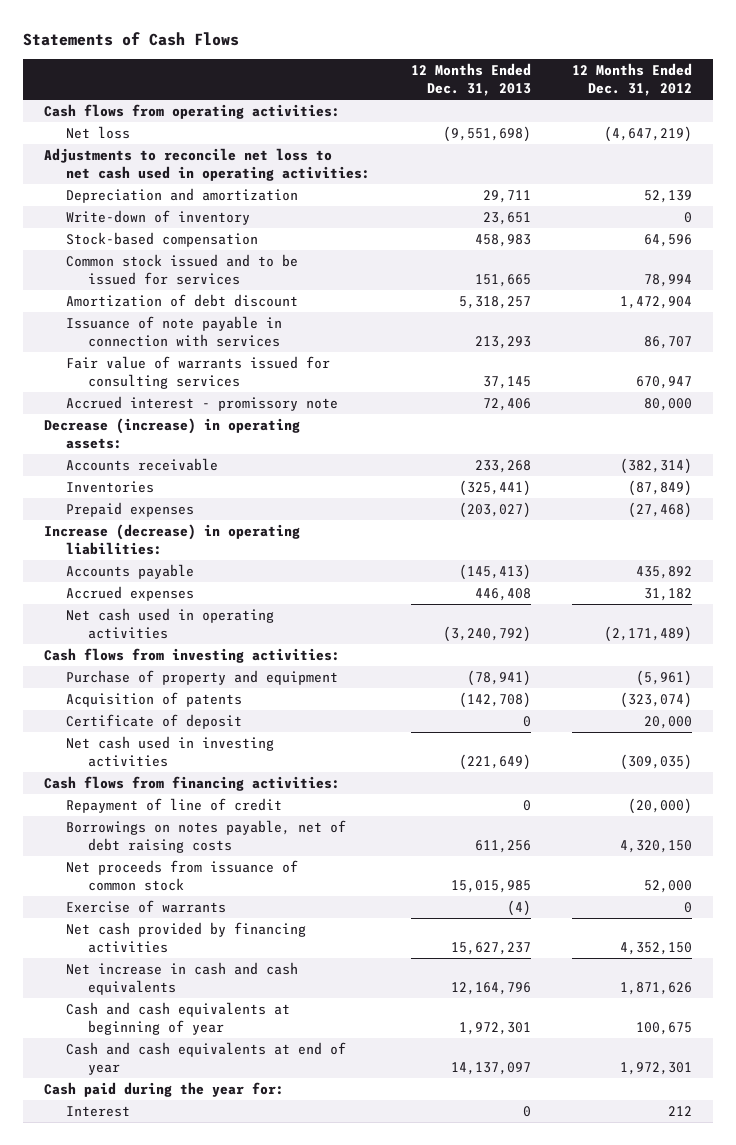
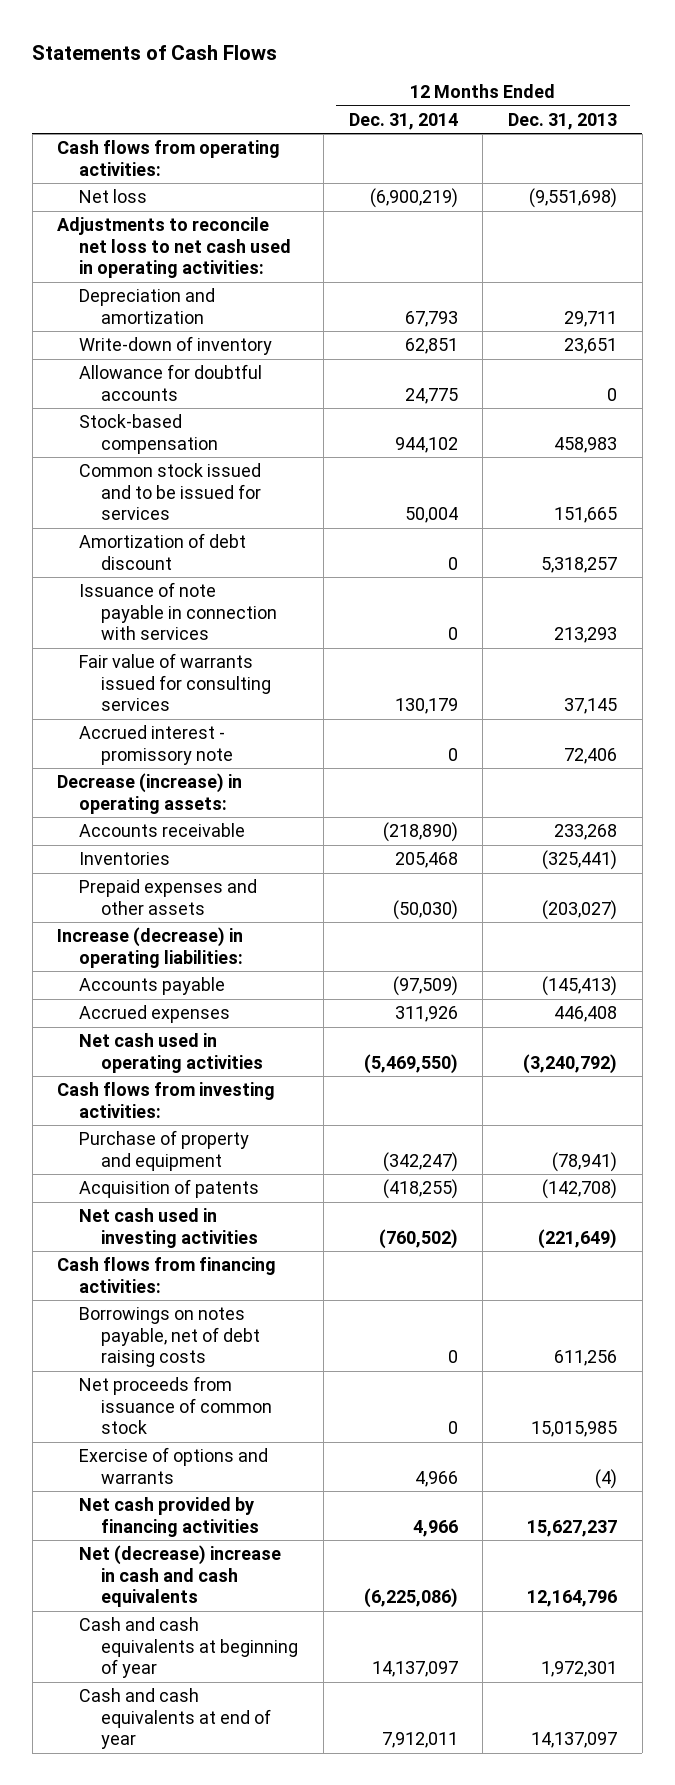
[572,63,693,96] 12 Months Ended Dec. 31, 2012 -> none
none -> [348,112,458,130] Dec. 31, 2014
none -> [79,364,263,401] Allowance for doubtful accounts
[65,502,194,518] Prepaid expenses -> [79,879,258,915] Prepaid expenses and other assets
[65,714,242,730] Certificate of deposit -> none
[65,798,282,814] Repayment of line of credit -> none
[65,900,226,914] Exercise of warrants -> [79,1447,269,1484] Exercise of options and warrants
[65,962,298,995] Net increase in cash and cash equivalents -> [79,1545,282,1608] Net (decrease) increase in cash and cash equivalents
[43,1082,284,1098] Cash paid during the year for: -> none
[65,1106,130,1118] Interest -> none

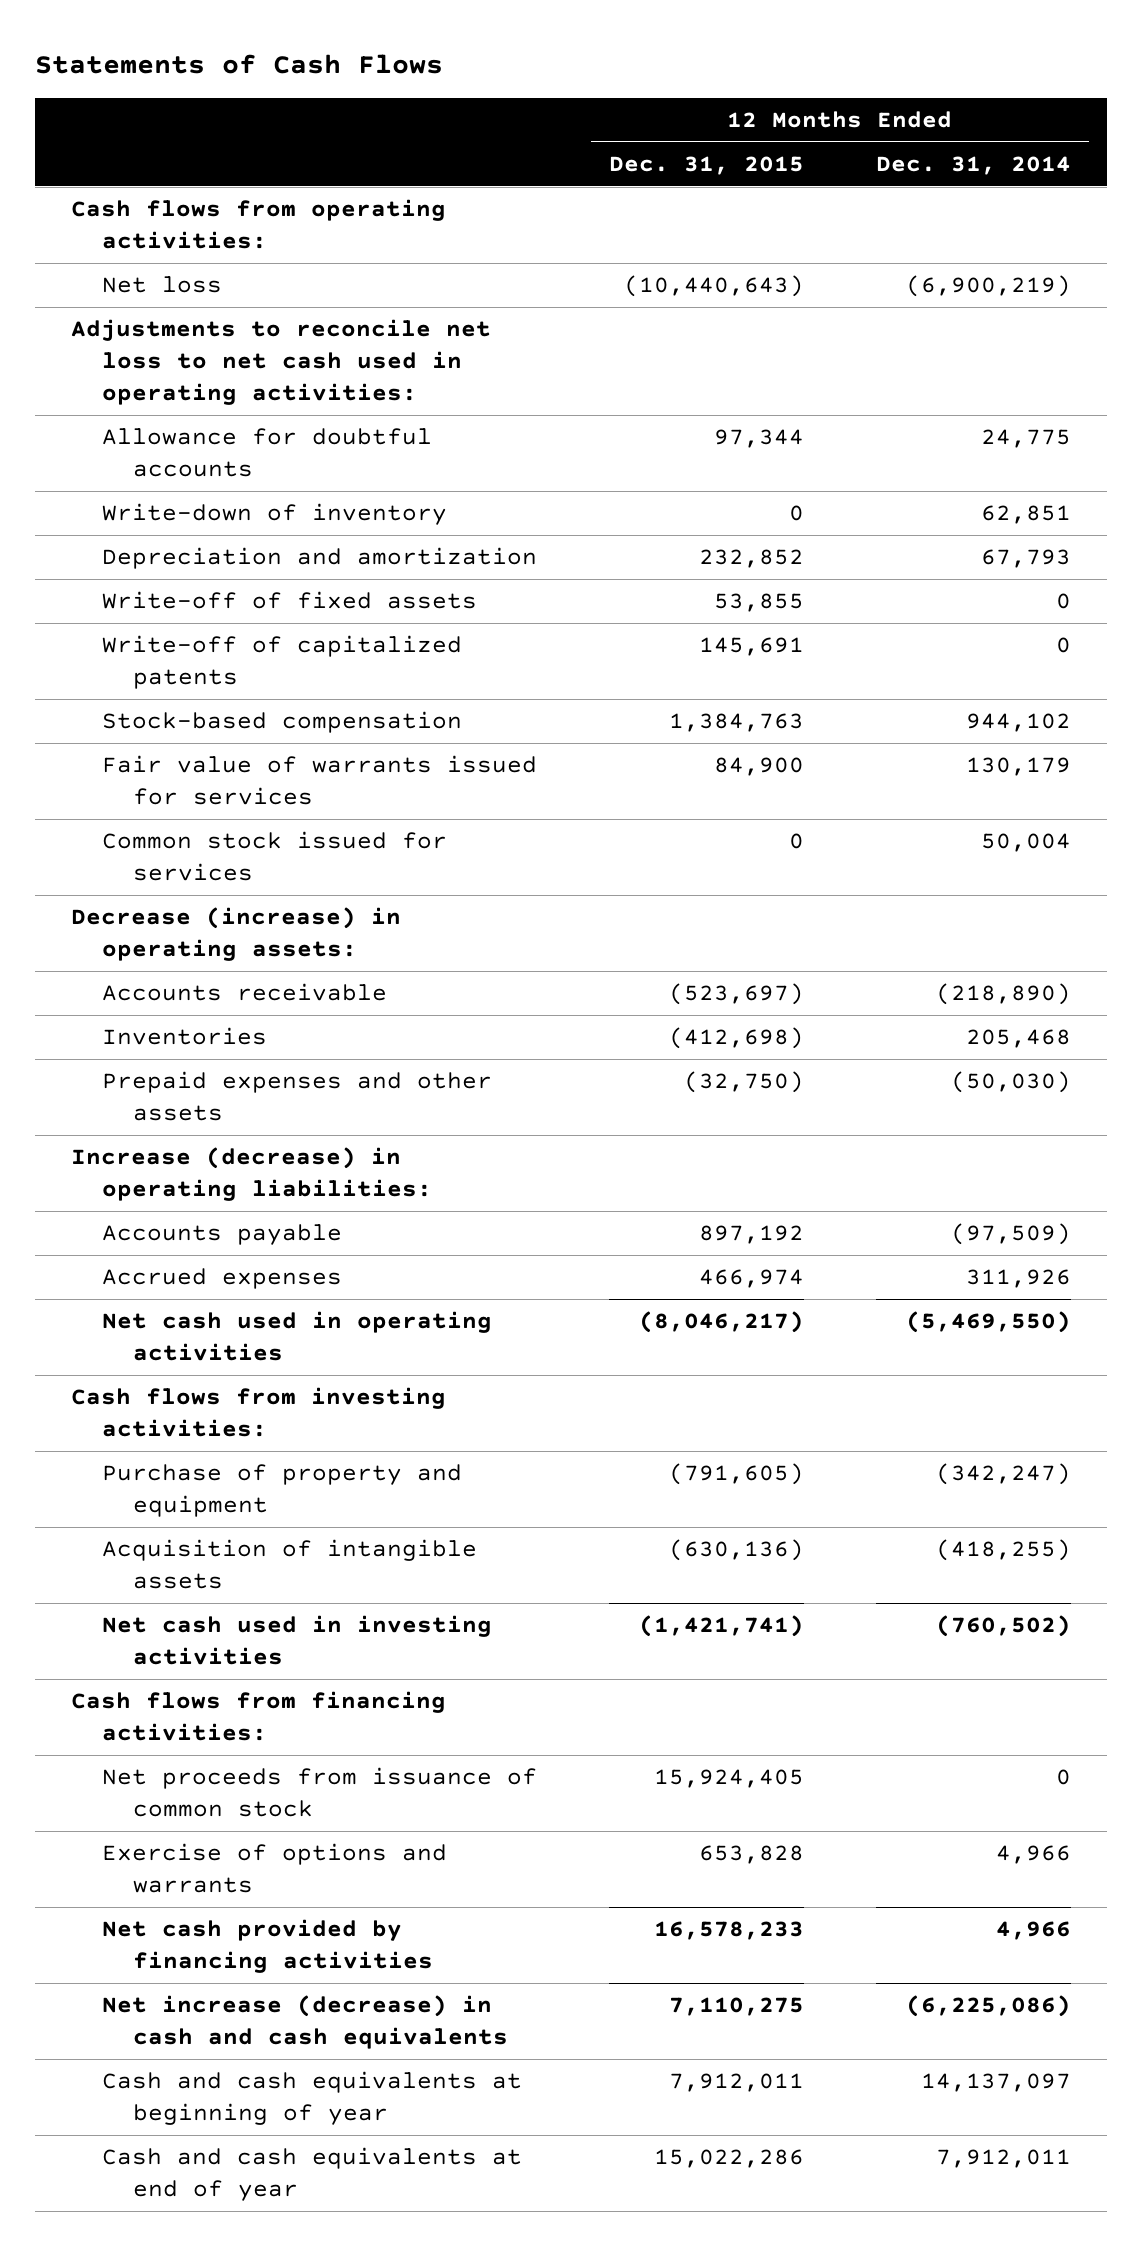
[508,112,618,130] Dec. 31, 2013 -> none
none -> [609,155,805,175] Dec. 31, 2015
[79,336,273,356] Write-down of inventory -> [102,503,448,526] Write-down of inventory
[79,288,216,324] Depreciation and amortization -> [102,547,538,570] Depreciation and amortization
none -> [102,591,478,610] Write-off of fixed assets
none -> [102,635,463,690] Write-off of capitalized patents
[79,463,262,521] Common stock issued and to be issued for services -> none
[79,533,247,570] Amortization of debt discount -> none
[79,582,277,641] Issuance of note payable in connection with services -> none
[79,725,233,765] Accrued interest - promissory note -> none
none -> [102,755,538,806] Fair value of warrants issued for services
[79,653,271,712] Fair value of warrants issued for consulting services -> [102,831,448,882] Common stock issued for services
[394,698,458,715] 130,179 -> [980,833,1071,853] 50,004
[79,1179,260,1199] Acquisition of patents -> [102,1539,478,1590] Acquisition of intangible assets
[79,1307,260,1368] Borrowings on notes payable, net of debt raising costs -> none
[79,1545,282,1608] Net (decrease) increase in cash and cash equivalents -> [102,1995,509,2050] Net increase (decrease) in cash and cash equivalents

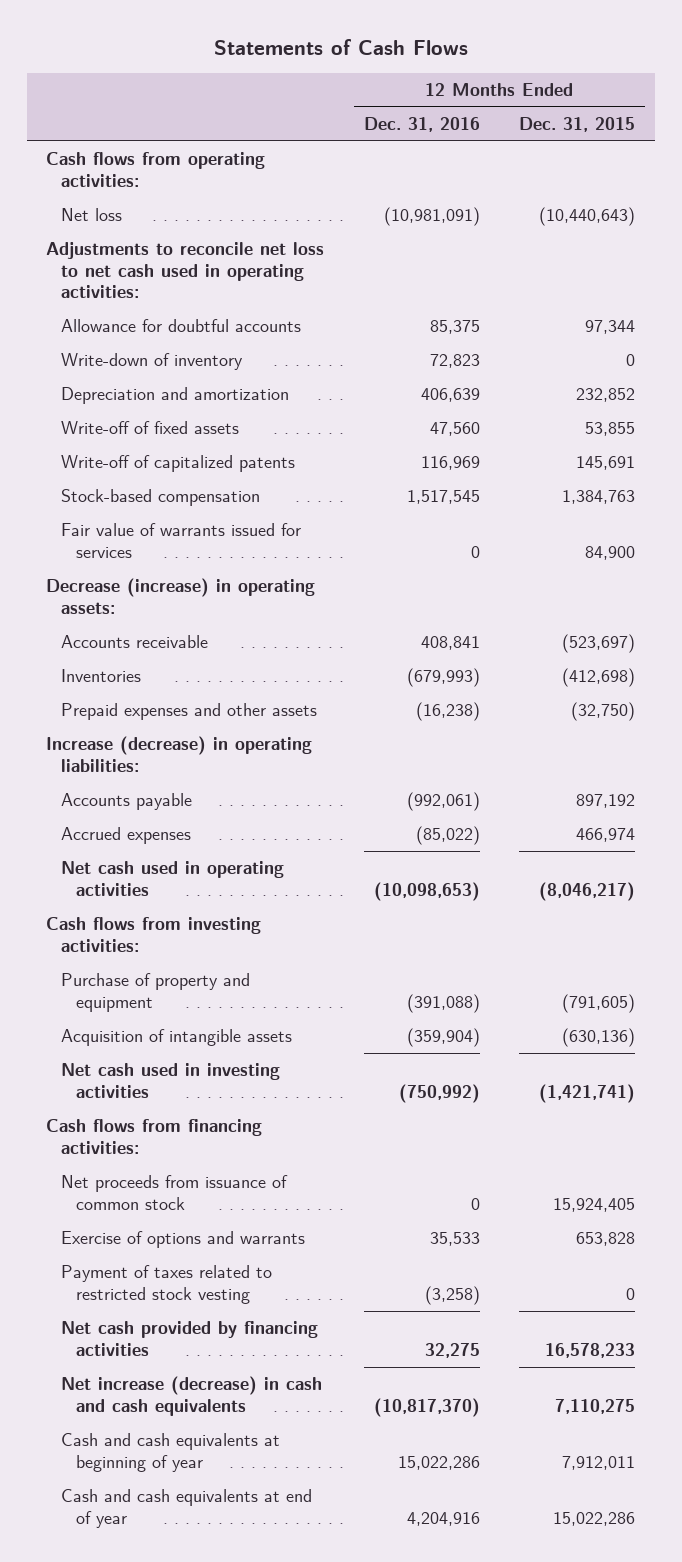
[875,155,1071,175] Dec. 31, 2014 -> none
none -> [363,117,480,133] Dec. 31, 2016
[102,831,448,882] Common stock issued for services -> none
none -> [61,1265,273,1304] Payment of taxes related to restricted stock vesting

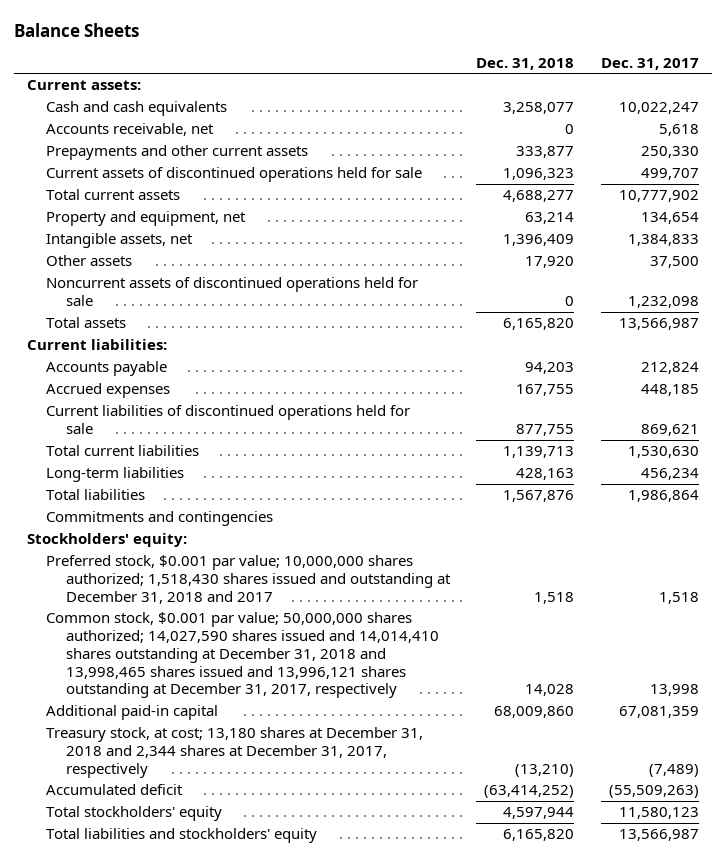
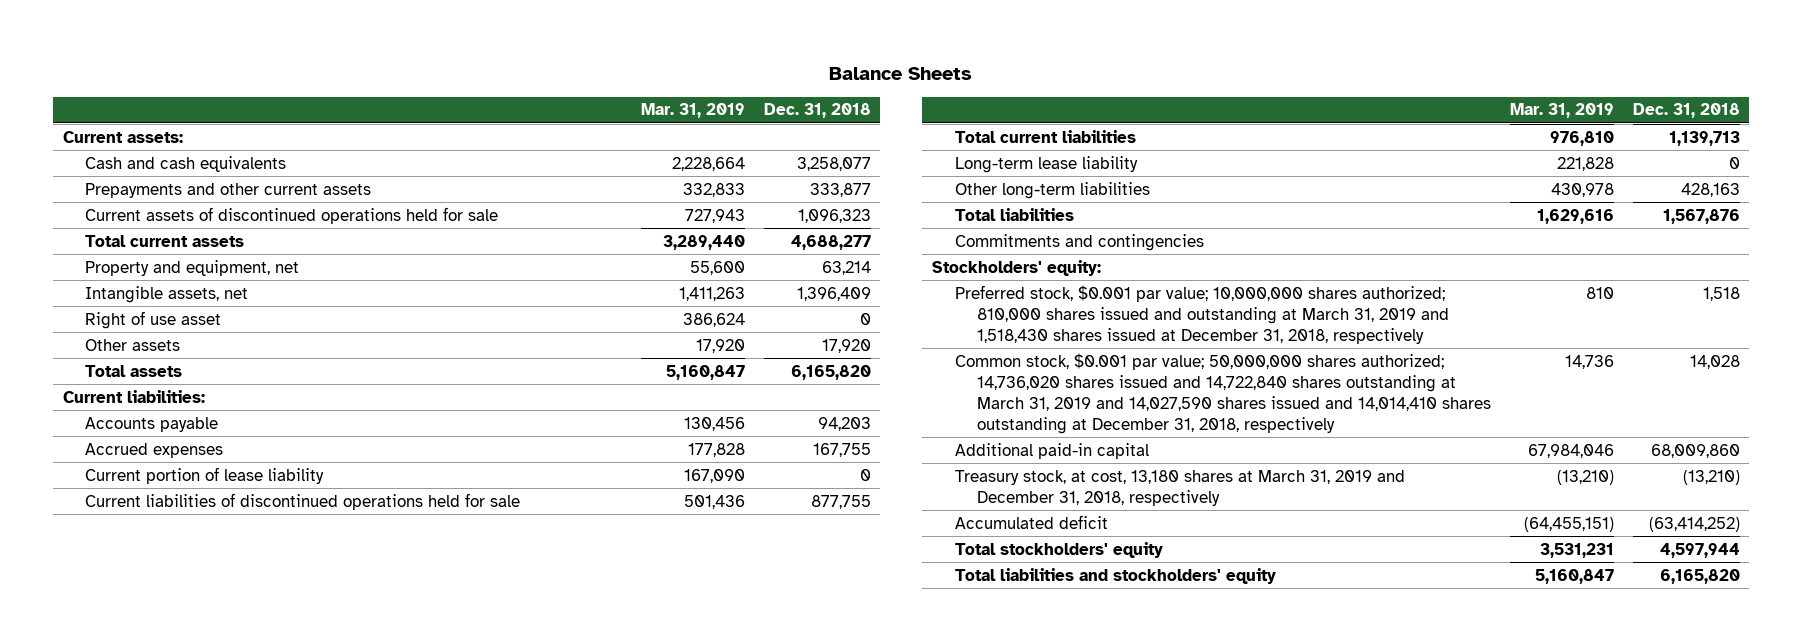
[600,57,699,70] Dec. 31, 2017 -> none
none -> [640,103,745,119] Mar. 31, 2019
[46,123,215,137] Accounts receivable, net -> none
none -> [85,310,222,329] Right of use asset
[46,277,419,307] Noncurrent assets of discontinued operations held for sale -> none
none -> [85,466,325,484] Current portion of lease liability
none -> [954,155,1138,173] Long-term lease liability
[46,467,185,483] Long-term liabilities -> [954,181,1150,199] Other long-term liabilities
[46,555,451,604] Preferred stock, $0.001 par value; 10,000,000 shares authorized; 1,518,430 shares issued and outstanding at December 31, 2018 and 2017 -> [954,284,1450,344] Preferred stock, $0.001 par value; 10,000,000 shares authorized; 810,000 shares issued and outstanding at March 31, 2019 and 1,518,430 shares issued at December 31, 2018, respectively
[46,612,439,699] Common stock, $0.001 par value; 50,000,000 shares authorized; 14,027,590 shares issued and 14,014,410 shares outstanding at December 31, 2018 and 13,998,465 shares issued and 13,996,121 shares outstanding at December 31, 2017, respectively -> [954,352,1492,434] Common stock, $0.001 par value; 50,000,000 shares authorized; 14,736,020 shares issued and 14,722,840 shares outstanding at March 31, 2019 and 14,027,590 shares issued and 14,014,410 shares outstanding at December 31, 2018, respectively
[46,727,424,778] Treasury stock, at cost; 13,180 shares at December 31, 2018 and 2,344 shares at December 31, 2017, respectively -> [954,469,1405,506] Treasury stock, at cost, 13,180 shares at March 31, 2019 and December 31, 2018, respectively

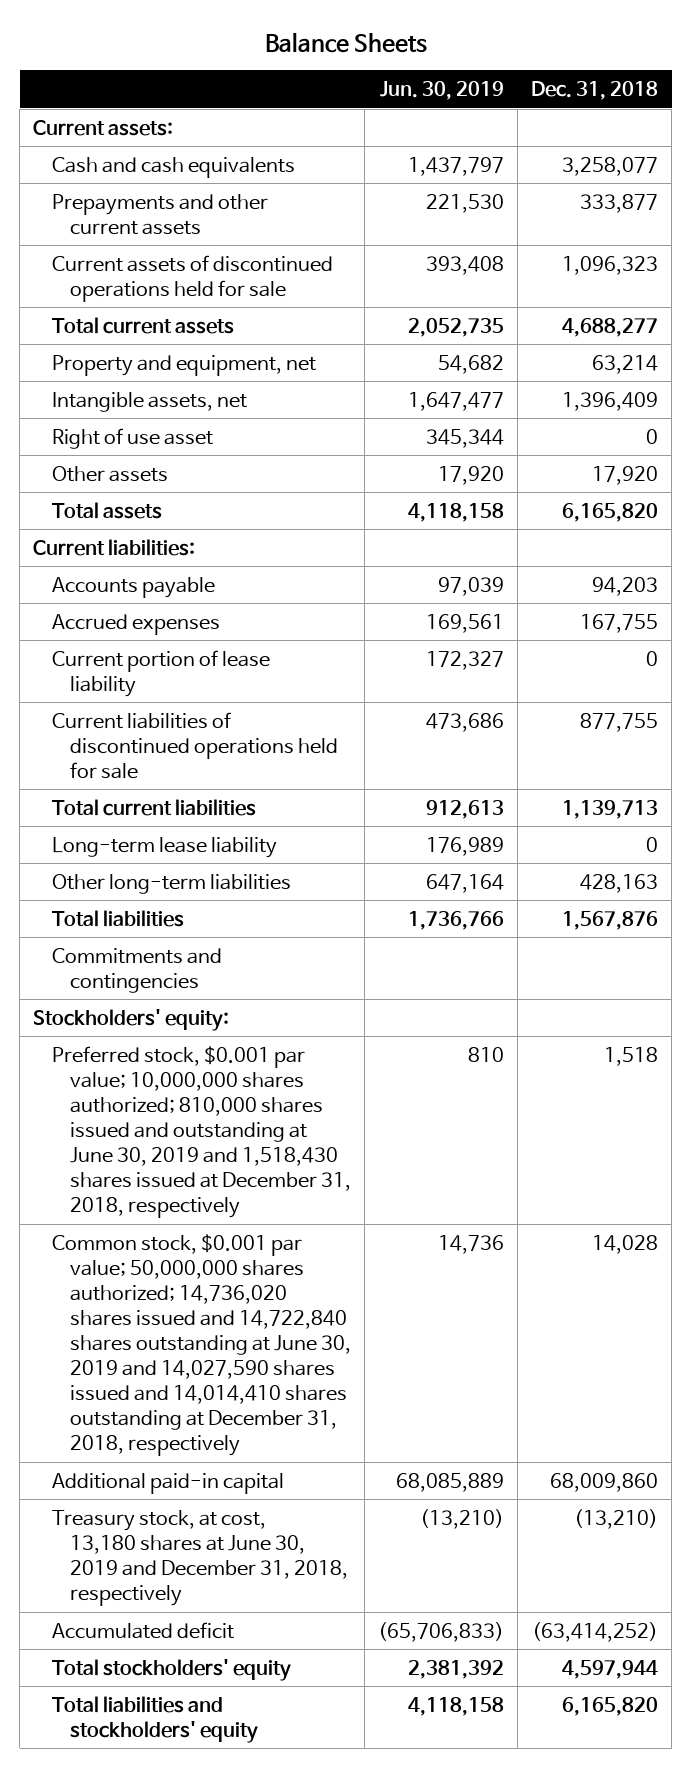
[640,103,745,119] Mar. 31, 2019 -> none
none -> [380,81,505,101] Jun. 30, 2019
[954,284,1450,344] Preferred stock, $0.001 par value; 10,000,000 shares authorized; 810,000 shares issued and outstanding at March 31, 2019 and 1,518,430 shares issued at December 31, 2018, respectively -> [51,1045,352,1218] Preferred stock, $0.001 par value; 10,000,000 shares authorized; 810,000 shares issued and outstanding at June 30, 2019 and 1,518,430 shares issued at December 31, 2018, respectively
[954,352,1492,434] Common stock, $0.001 par value; 50,000,000 shares authorized; 14,736,020 shares issued and 14,722,840 shares outstanding at March 31, 2019 and 14,027,590 shares issued and 14,014,410 shares outstanding at December 31, 2018, respectively -> [51,1233,352,1456] Common stock, $0.001 par value; 50,000,000 shares authorized; 14,736,020 shares issued and 14,722,840 shares outstanding at June 30, 2019 and 14,027,590 shares issued and 14,014,410 shares outstanding at December 31, 2018, respectively
[954,469,1405,506] Treasury stock, at cost, 13,180 shares at March 31, 2019 and December 31, 2018, respectively -> [51,1509,349,1606] Treasury stock, at cost, 13,180 shares at June 30, 2019 and December 31, 2018, respectively

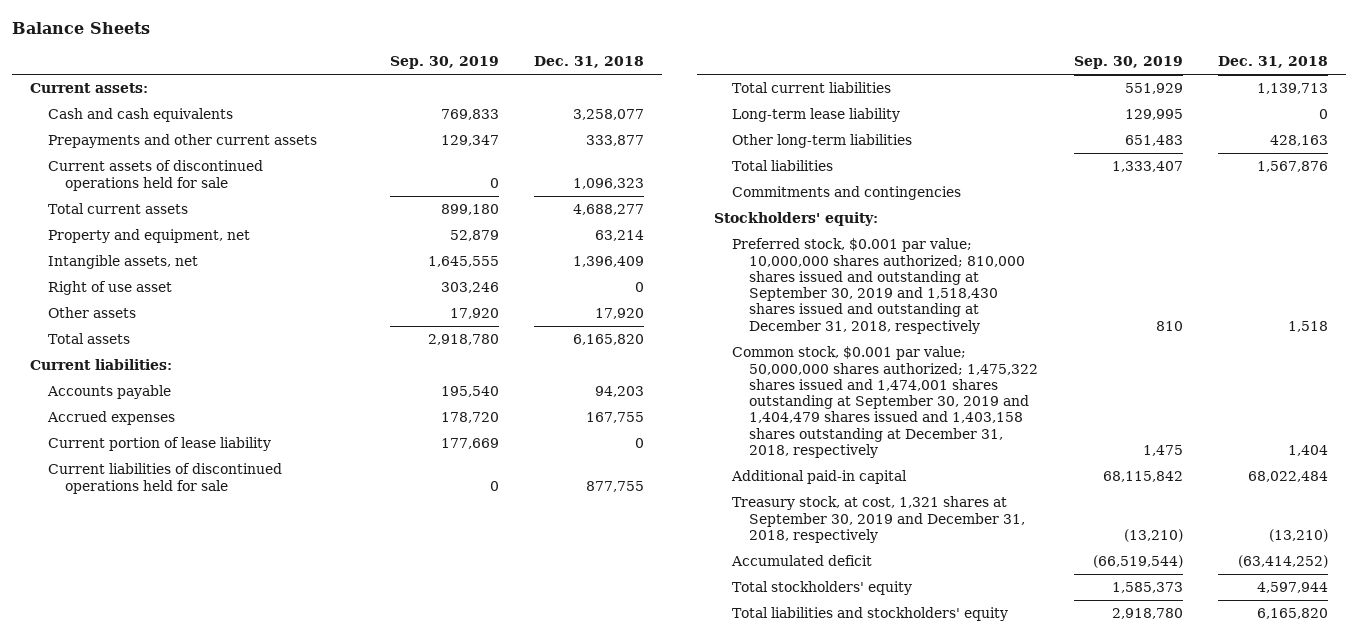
[380,81,505,101] Jun. 30, 2019 -> none
none -> [389,56,499,70] Sep. 30, 2019
[51,1045,352,1218] Preferred stock, $0.001 par value; 10,000,000 shares authorized; 810,000 shares issued and outstanding at June 30, 2019 and 1,518,430 shares issued at December 31, 2018, respectively -> [731,238,1026,334] Preferred stock, $0.001 par value; 10,000,000 shares authorized; 810,000 shares issued and outstanding at September 30, 2019 and 1,518,430 shares issued and outstanding at December 31, 2018, respectively
[51,1233,352,1456] Common stock, $0.001 par value; 50,000,000 shares authorized; 14,736,020 shares issued and 14,722,840 shares outstanding at June 30, 2019 and 14,027,590 shares issued and 14,014,410 shares outstanding at December 31, 2018, respectively -> [731,346,1039,458] Common stock, $0.001 par value; 50,000,000 shares authorized; 1,475,322 shares issued and 1,474,001 shares outstanding at September 30, 2019 and 1,404,479 shares issued and 1,403,158 shares outstanding at December 31, 2018, respectively
[592,1234,659,1254] 14,028 -> [1288,444,1329,456] 1,404
[550,1472,659,1492] 68,009,860 -> [1248,471,1329,483] 68,022,484
[51,1509,349,1606] Treasury stock, at cost, 13,180 shares at June 30, 2019 and December 31, 2018, respectively -> [731,496,1026,543] Treasury stock, at cost, 1,321 shares at September 30, 2019 and December 31, 2018, respectively

